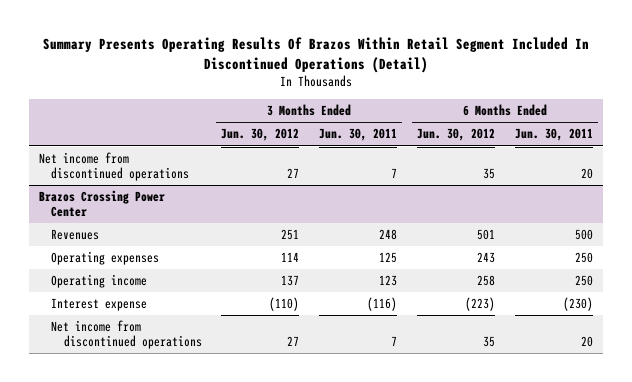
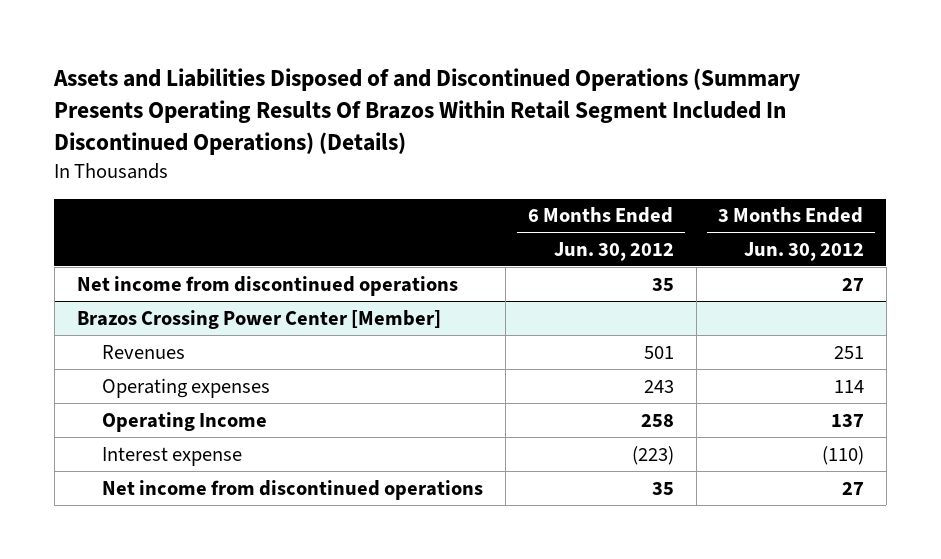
[42,36,589,73] Summary Presents Operating Results Of Brazos Within Retail Segment Included In Discontinued Operations (Detail) -> [53,68,801,156] Assets and Liabilities Disposed of and Discontinued Operations (Summary Presents Operating Results Of Brazos Within Retail Segment Included In Discontinued Operations) (Details)
[319,128,398,142] Jun. 30, 2011 -> none
[514,128,593,142] Jun. 30, 2011 -> none
[39,190,166,218] Brazos Crossing Power Center -> [76,309,441,329] Brazos Crossing Power Center [Member]
[51,274,148,289] Operating income -> [102,411,268,432] Operating Income

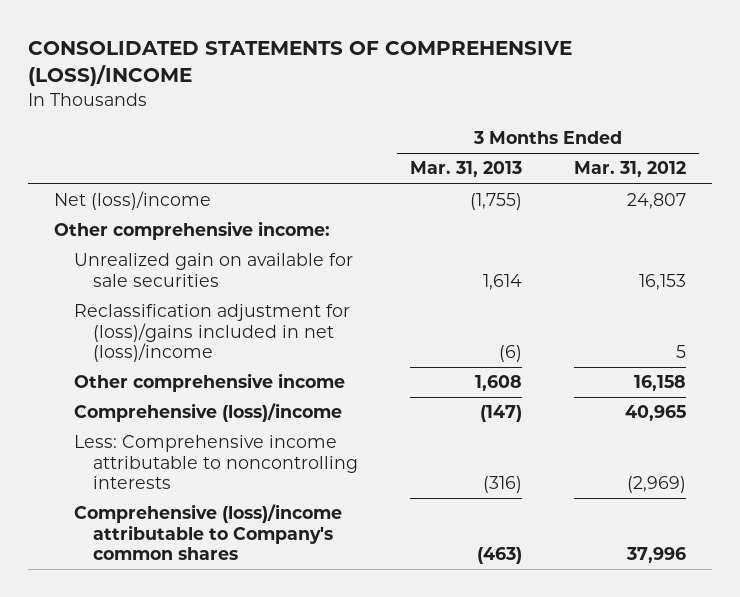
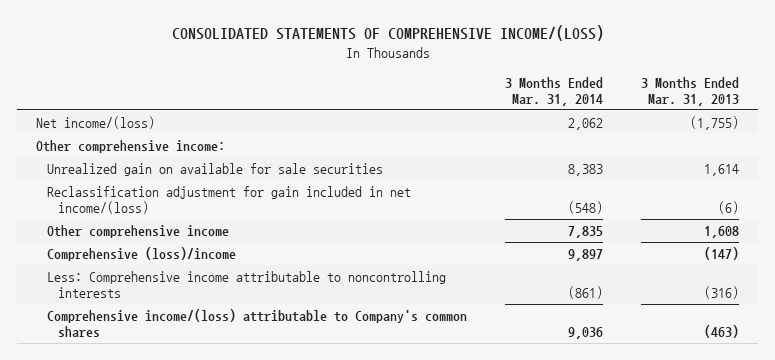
[28,41,573,87] CONSOLIDATED STATEMENTS OF COMPREHENSIVE (LOSS)/INCOME -> [171,25,604,42] CONSOLIDATED STATEMENTS OF COMPREHENSIVE INCOME/(LOSS)
[573,161,686,178] Mar. 31, 2012 -> none
none -> [504,76,603,106] 3 Months Ended Mar. 31, 2014
[54,191,212,211] Net (loss)/income -> [35,115,155,129] Net income/(loss)
[73,304,350,363] Reclassification adjustment for (loss)/gains included in net (loss)/income -> [46,185,411,214] Reclassification adjustment for gain included in net income/(loss)
[73,504,342,561] Comprehensive (loss)/income attributable to Company's common shares -> [46,308,467,337] Comprehensive income/(loss) attributable to Company's common shares

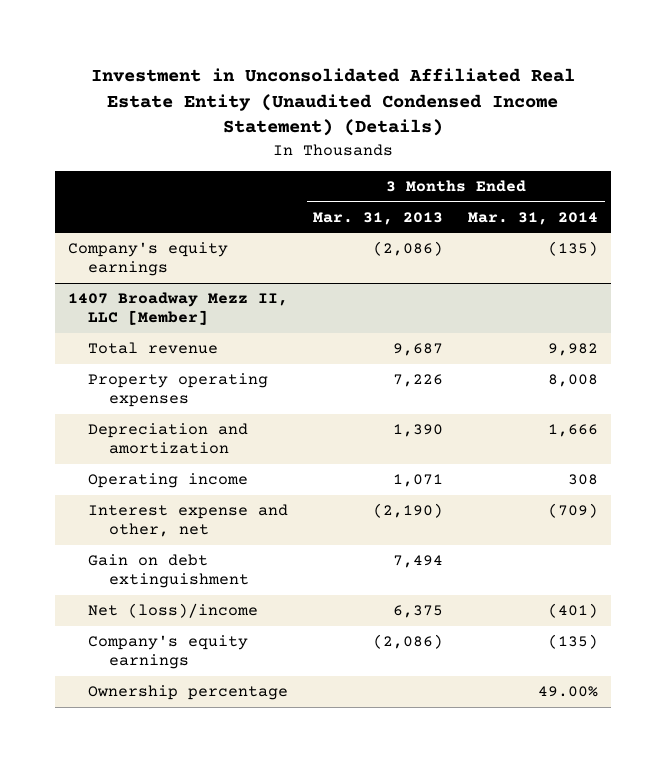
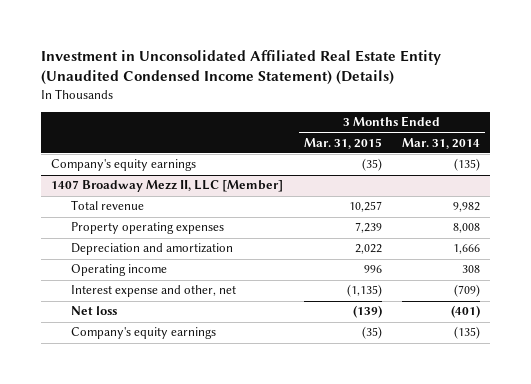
[313,211,444,225] Mar. 31, 2013 -> none
none -> [303,137,382,149] Mar. 31, 2015
[88,554,249,589] Gain on debt extinguishment -> none
[88,603,259,619] Net (loss)/income -> [71,306,118,316] Net loss
[88,685,289,701] Ownership percentage -> none

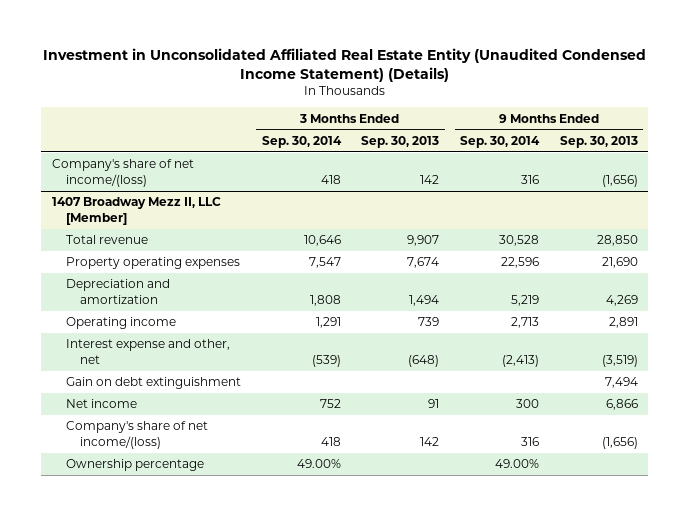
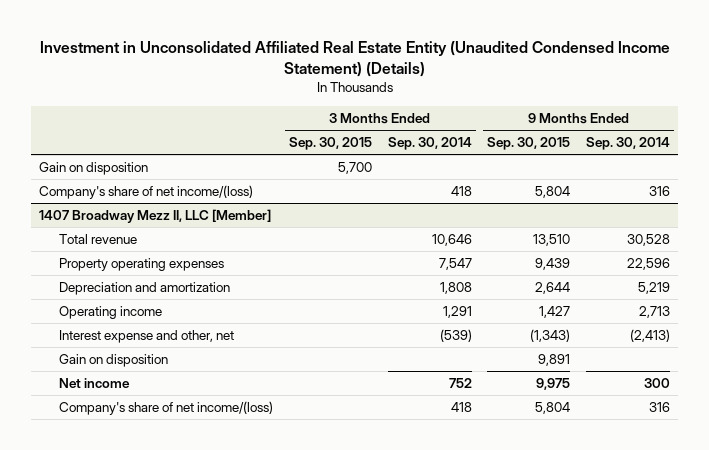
[361,135,440,148] Sep. 30, 2013 -> none
[560,135,639,148] Sep. 30, 2013 -> none
none -> [288,137,372,151] Sep. 30, 2015
none -> [487,137,571,151] Sep. 30, 2015
none -> [39,162,149,176] Gain on disposition
[65,377,241,390] Gain on debt extinguishment -> none
none -> [59,354,169,368] Gain on disposition
[65,459,204,472] Ownership percentage -> none

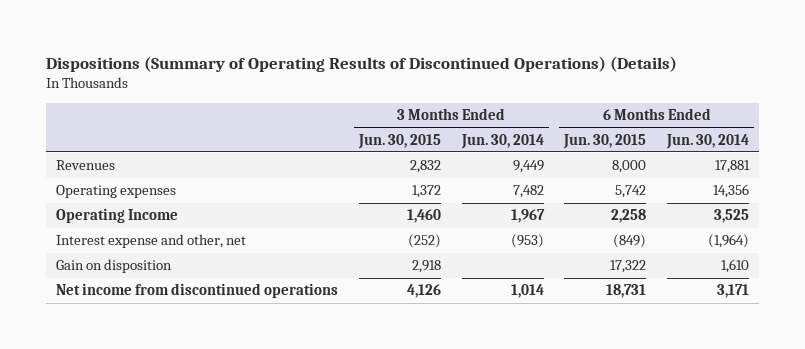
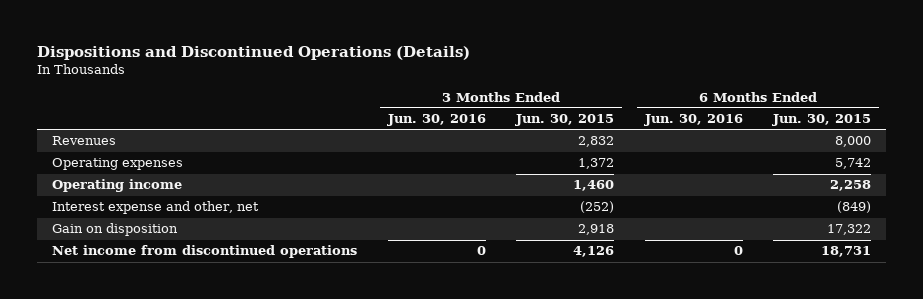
[46,55,678,72] Dispositions (Summary of Operating Results of Discontinued Operations) (Details) -> [37,45,471,60] Dispositions and Discontinued Operations (Details)
[460,133,544,149] Jun. 30, 2014 -> none
[665,133,749,149] Jun. 30, 2014 -> none
none -> [386,114,486,127] Jun. 30, 2016
none -> [643,114,743,127] Jun. 30, 2016
[56,208,179,224] Operating Income -> [52,179,183,193] Operating income

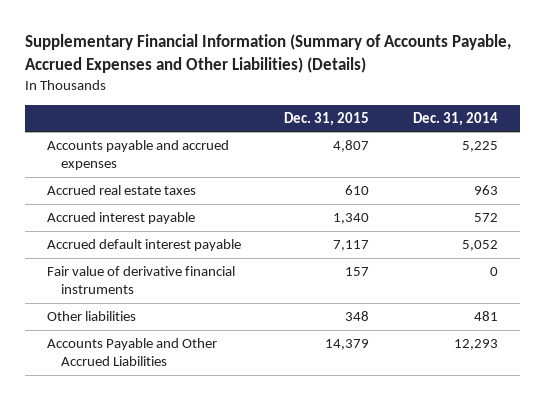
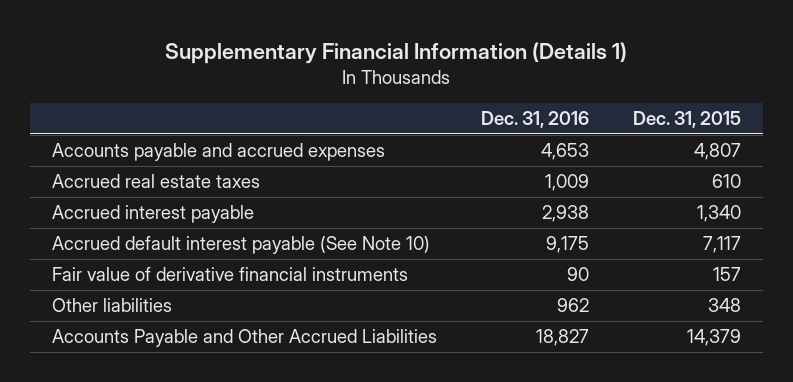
[24,34,511,74] Supplementary Financial Information (Summary of Accounts Payable, Accrued Expenses and Other Liabilities) (Details) -> [165,41,628,64] Supplementary Financial Information (Details 1)
[413,111,499,126] Dec. 31, 2014 -> none
none -> [480,111,589,129] Dec. 31, 2016
[46,239,241,252] Accrued default interest payable -> [51,236,430,255] Accrued default interest payable (See Note 10)

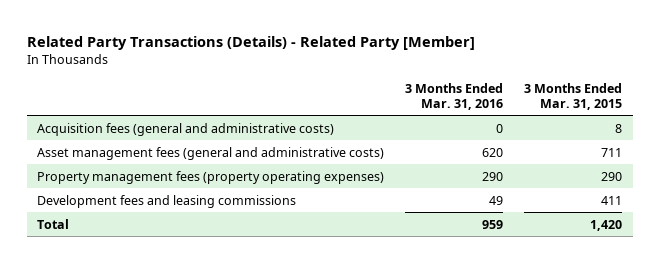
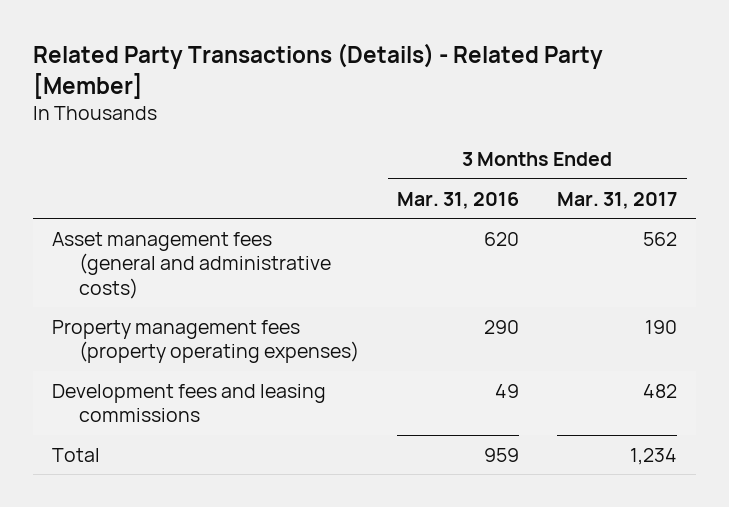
[524,82,623,110] 3 Months Ended Mar. 31, 2015 -> none
none -> [557,191,678,209] Mar. 31, 2017
[37,122,335,136] Acquisition fees (general and administrative costs) -> none

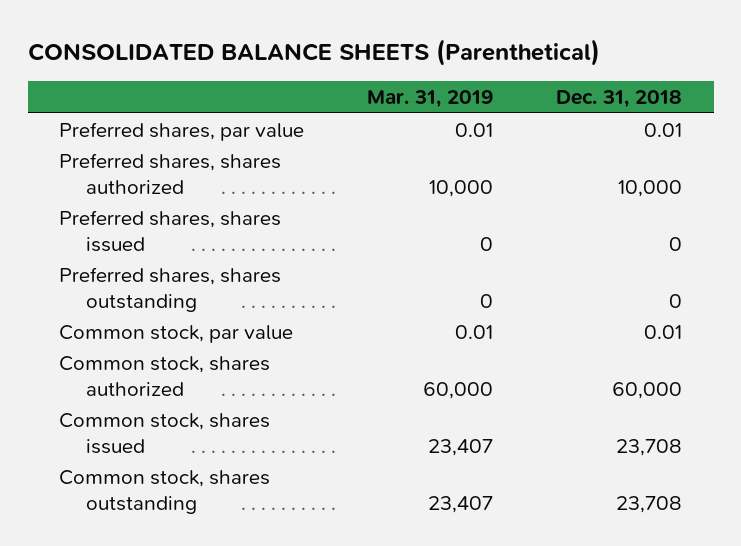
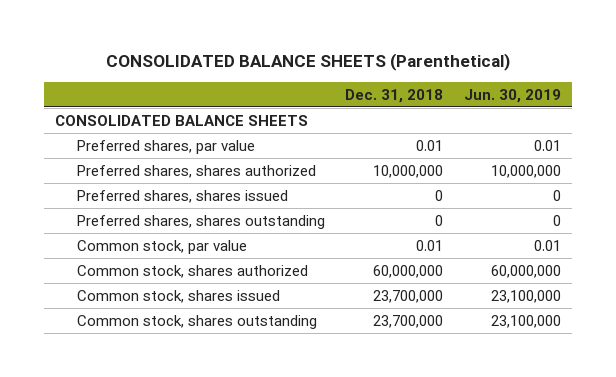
[367,90,494,109] Mar. 31, 2019 -> none
none -> [464,88,562,103] Jun. 30, 2019
none -> [54,114,308,126] CONSOLIDATED BALANCE SHEETS
[618,179,683,197] 10,000 -> [373,164,444,178] 10,000,000
[612,381,683,399] 60,000 -> [373,264,444,278] 60,000,000
[616,438,683,456] 23,708 -> [373,289,444,303] 23,700,000
[616,495,683,513] 23,708 -> [373,314,444,328] 23,700,000

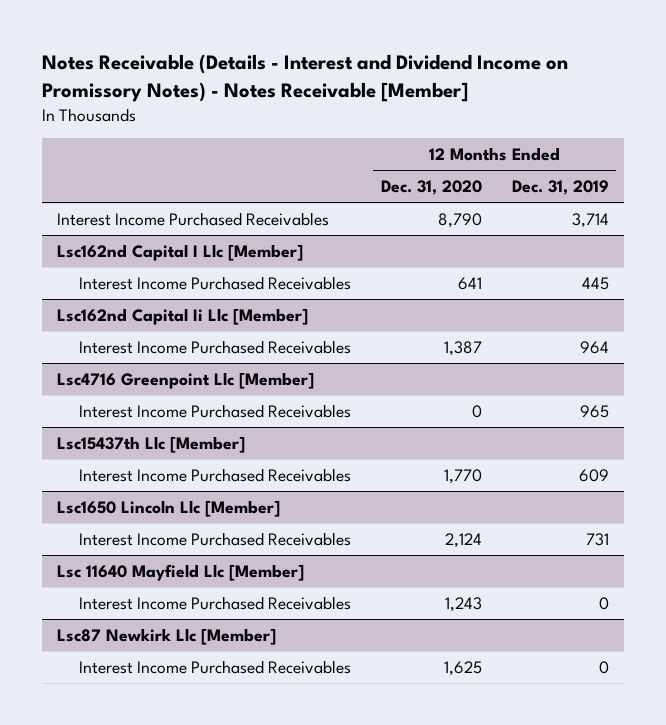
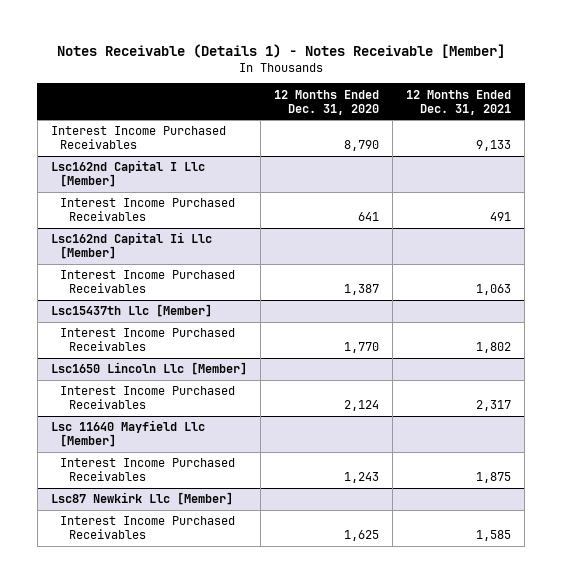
[41,54,568,102] Notes Receivable (Details - Interest and Dividend Income on Promissory Notes) - Notes Receivable [Member] -> [56,43,505,58] Notes Receivable (Details 1) - Notes Receivable [Member]
[511,180,609,196] Dec. 31, 2019 -> none
none -> [406,89,512,115] 12 Months Ended Dec. 31, 2021
[56,371,314,389] Lsc4716 Greenpoint Llc [Member] -> none
[78,403,351,418] Interest Income Purchased Receivables -> none

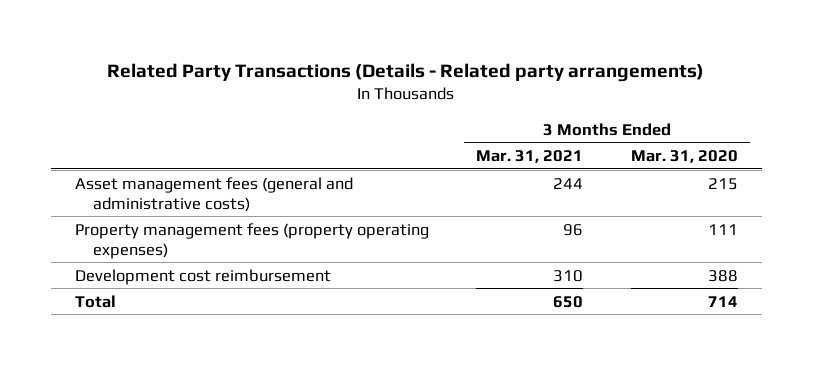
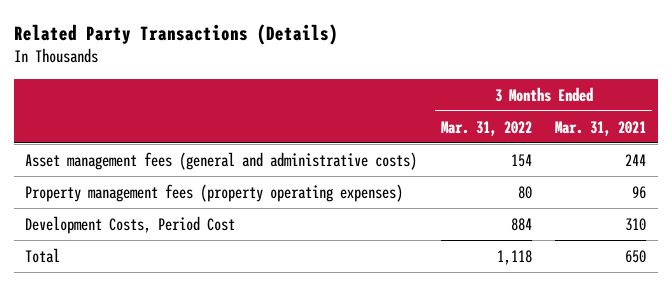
[107,62,705,82] Related Party Transactions (Details - Related party arrangements) -> [13,23,338,45] Related Party Transactions (Details)
[631,149,739,163] Mar. 31, 2020 -> none
none -> [440,120,532,136] Mar. 31, 2022
[74,268,331,285] Development cost reimbursement -> [25,215,236,234] Development Costs, Period Cost

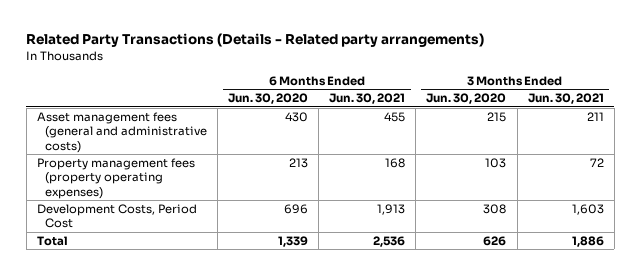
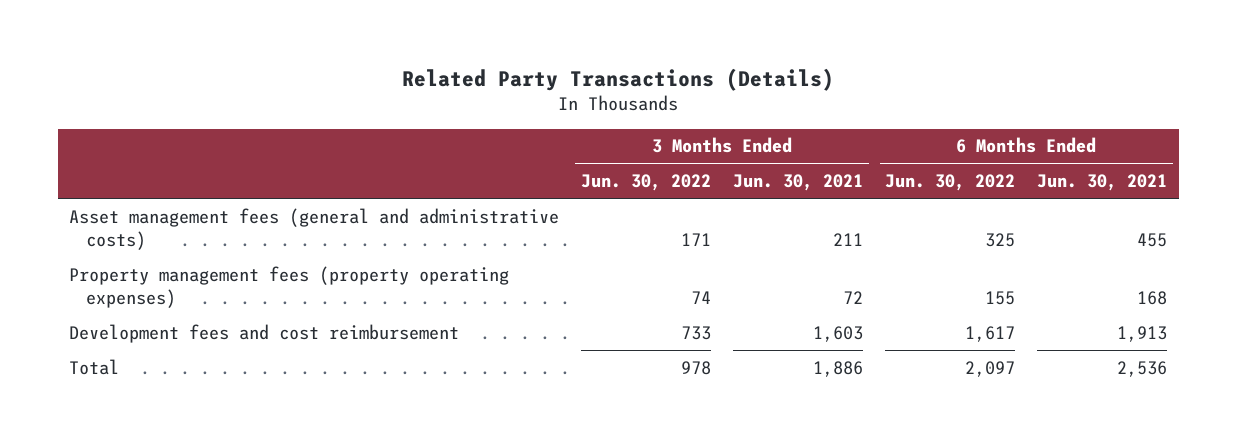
[26,33,485,48] Related Party Transactions (Details - Related party arrangements) -> [402,67,835,91] Related Party Transactions (Details)
[228,93,309,105] Jun. 30, 2020 -> none
[426,93,507,105] Jun. 30, 2020 -> none
none -> [580,174,711,192] Jun. 30, 2022
none -> [885,174,1016,192] Jun. 30, 2022
[36,203,197,229] Development Costs, Period Cost -> [68,323,459,343] Development fees and cost reimbursement

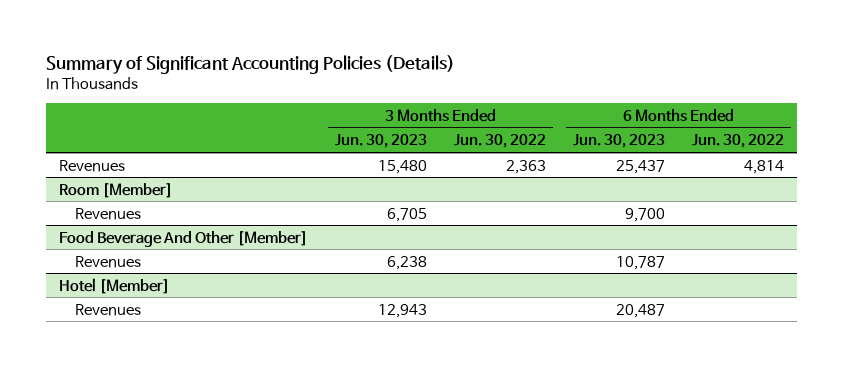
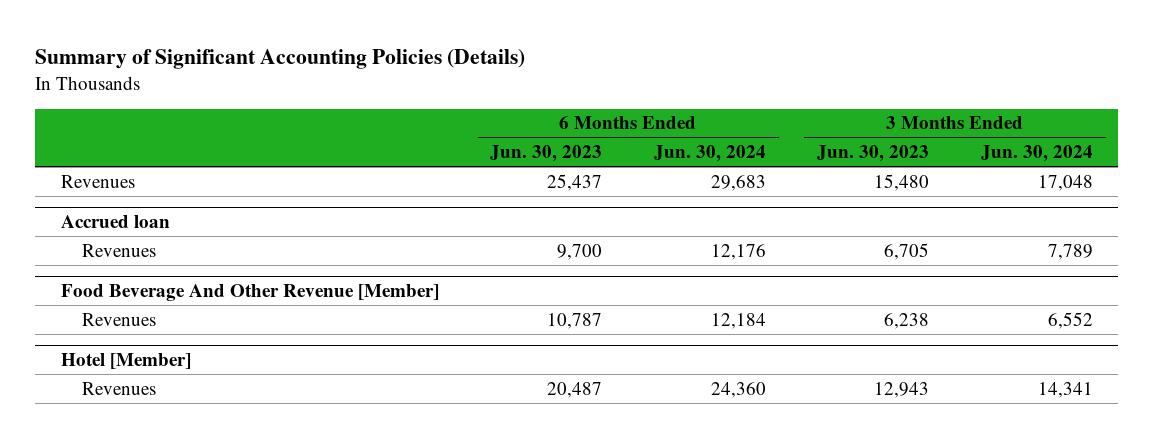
[454,134,547,149] Jun. 30, 2022 -> none
[692,134,785,149] Jun. 30, 2022 -> none
none -> [653,145,766,163] Jun. 30, 2024
none -> [980,145,1093,163] Jun. 30, 2024
[59,182,174,198] Room [Member] -> [61,214,171,228] Accrued loan
[59,230,309,247] Food Beverage And Other [Member] -> [61,283,440,301] Food Beverage And Other Revenue [Member]

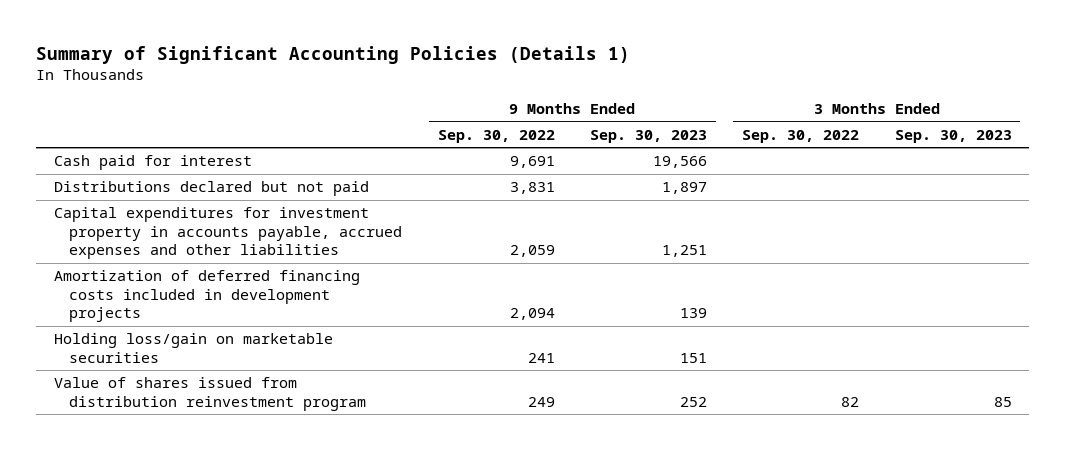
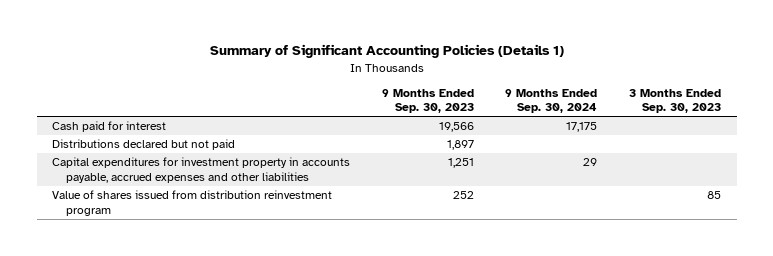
[437,129,555,143] Sep. 30, 2022 -> none
[742,129,860,143] Sep. 30, 2022 -> none
none -> [505,88,598,114] 9 Months Ended Sep. 30, 2024
[53,270,360,323] Amortization of deferred financing costs included in development projects -> none
[53,333,333,363] Holding loss/gain on marketable securities -> none

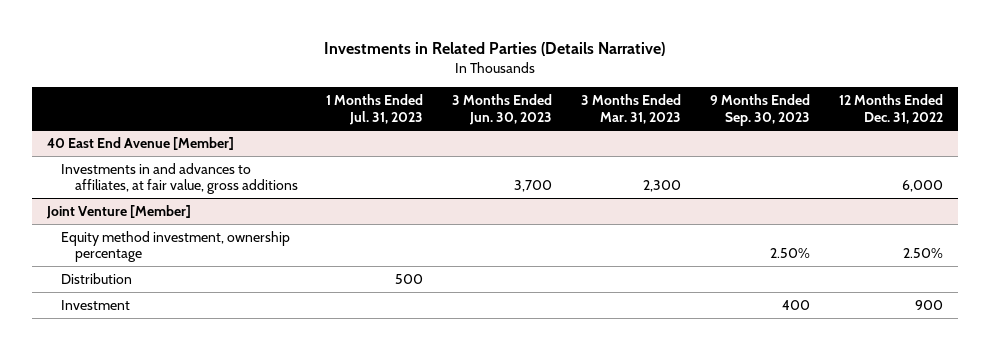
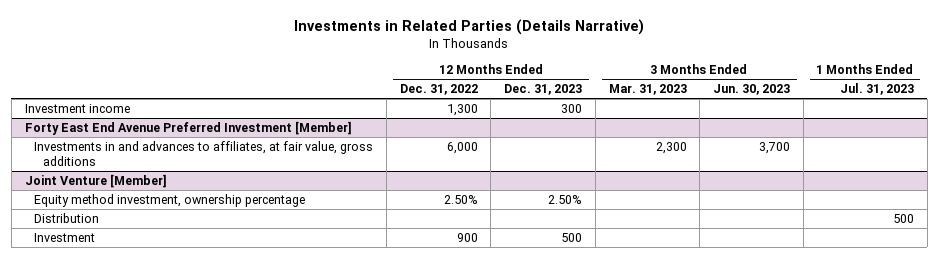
[710,93,811,126] 9 Months Ended Sep. 30, 2023 -> none
none -> [504,84,583,96] Dec. 31, 2023
none -> [24,104,130,114] Investment income
[46,136,234,150] 40 East End Avenue [Member] -> [24,121,352,136] Forty East End Avenue Preferred Investment [Member]

